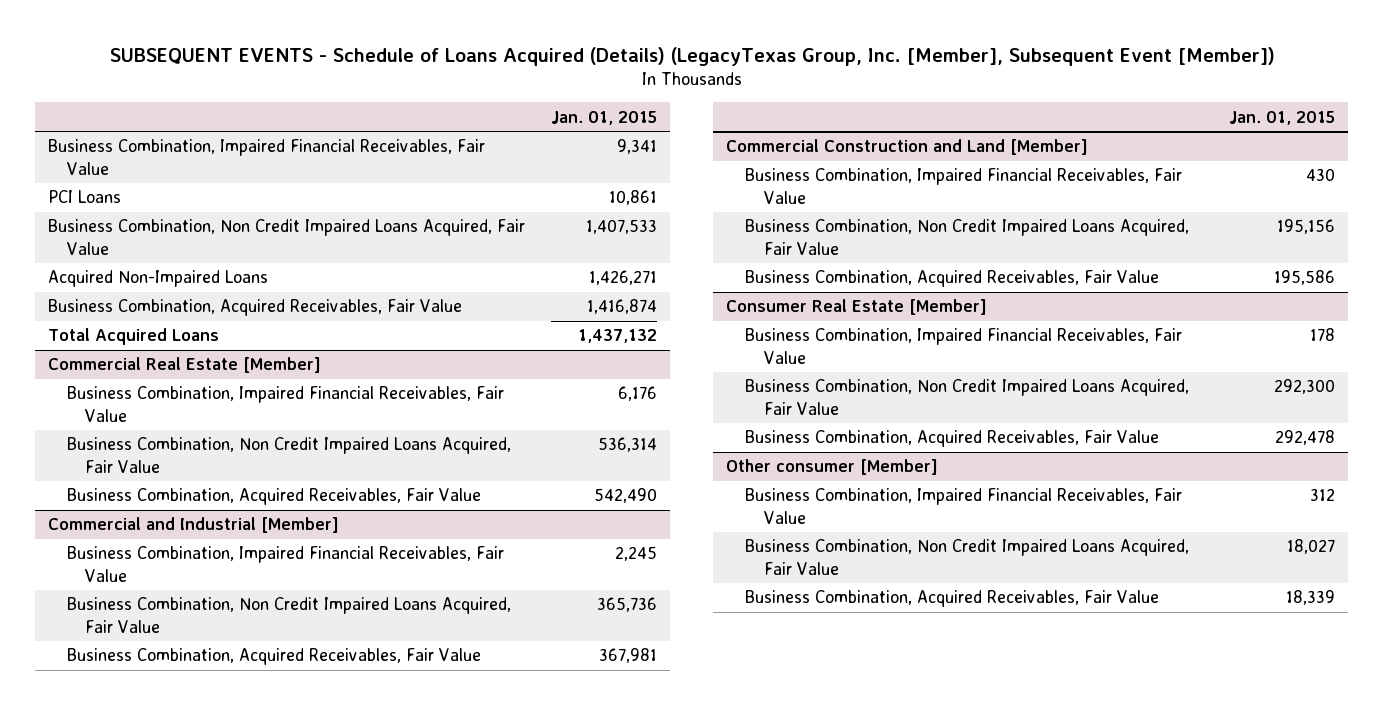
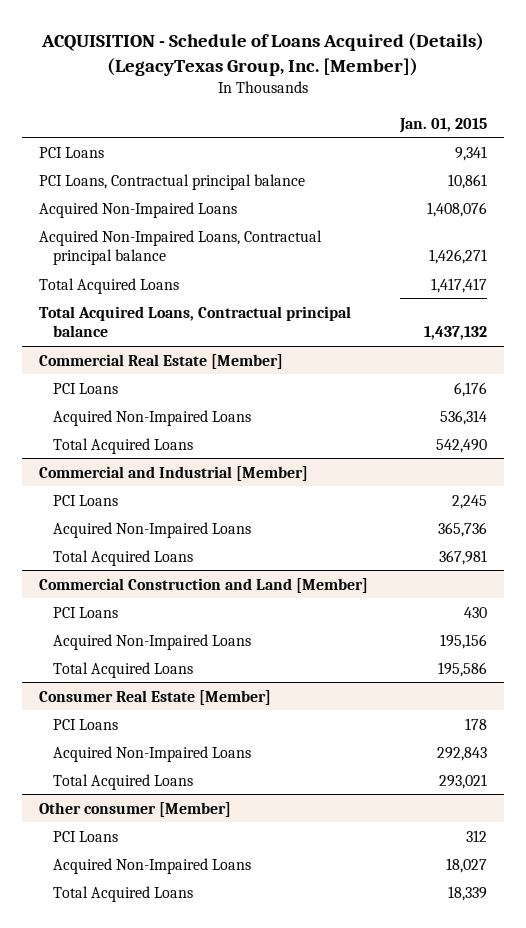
[109,46,1275,66] SUBSEQUENT EVENTS - Schedule of Loans Acquired (Details) (LegacyTexas Group, Inc. [Member], Subsequent Event [Member]) -> [41,33,485,76] ACQUISITION - Schedule of Loans Acquired (Details) (LegacyTexas Group, Inc. [Member])
[47,299,462,317] Business Combination, Acquired Receivables, Fair Value -> none
[47,139,485,175] Business Combination, Impaired Financial Receivables, Fair Value -> [38,146,104,158] PCI Loans
[47,190,121,204] PCI Loans -> [38,173,305,190] PCI Loans, Contractual principal balance
[47,219,525,255] Business Combination, Non Credit Impaired Loans Acquired, Fair Value -> [38,201,237,218] Acquired Non-Impaired Loans
[586,219,658,235] 1,407,533 -> [427,201,488,217] 1,408,076
[47,270,268,288] Acquired Non-Impaired Loans -> [38,229,322,266] Acquired Non-Impaired Loans, Contractual principal balance
none -> [38,277,179,294] Total Acquired Loans
[47,328,219,346] Total Acquired Loans -> [38,305,351,338] Total Acquired Loans, Contractual principal balance
[66,386,504,422] Business Combination, Impaired Financial Receivables, Fair Value -> [53,382,119,394] PCI Loans
[66,437,511,473] Business Combination, Non Credit Impaired Loans Acquired, Fair Value -> [53,409,252,426] Acquired Non-Impaired Loans
[66,488,481,506] Business Combination, Acquired Receivables, Fair Value -> [53,437,194,454] Total Acquired Loans
[66,546,504,582] Business Combination, Impaired Financial Receivables, Fair Value -> [53,494,119,506] PCI Loans
[66,597,511,633] Business Combination, Non Credit Impaired Loans Acquired, Fair Value -> [53,521,252,538] Acquired Non-Impaired Loans
[66,648,481,666] Business Combination, Acquired Receivables, Fair Value -> [53,549,194,566] Total Acquired Loans
[745,168,1183,204] Business Combination, Impaired Financial Receivables, Fair Value -> [53,606,119,618] PCI Loans
[745,219,1190,255] Business Combination, Non Credit Impaired Loans Acquired, Fair Value -> [53,633,252,650] Acquired Non-Impaired Loans
[745,270,1160,288] Business Combination, Acquired Receivables, Fair Value -> [53,661,194,678] Total Acquired Loans
[745,430,1160,448] Business Combination, Acquired Receivables, Fair Value -> none
[745,328,1183,364] Business Combination, Impaired Financial Receivables, Fair Value -> [53,718,119,730] PCI Loans
[745,379,1190,415] Business Combination, Non Credit Impaired Loans Acquired, Fair Value -> [53,745,252,762] Acquired Non-Impaired Loans
[1274,379,1336,395] 292,300 -> [437,746,488,761] 292,843
none -> [53,773,194,790] Total Acquired Loans
[745,488,1183,524] Business Combination, Impaired Financial Receivables, Fair Value -> [53,830,119,842] PCI Loans
[745,539,1190,575] Business Combination, Non Credit Impaired Loans Acquired, Fair Value -> [53,857,252,874] Acquired Non-Impaired Loans
[745,590,1160,608] Business Combination, Acquired Receivables, Fair Value -> [53,885,194,902] Total Acquired Loans

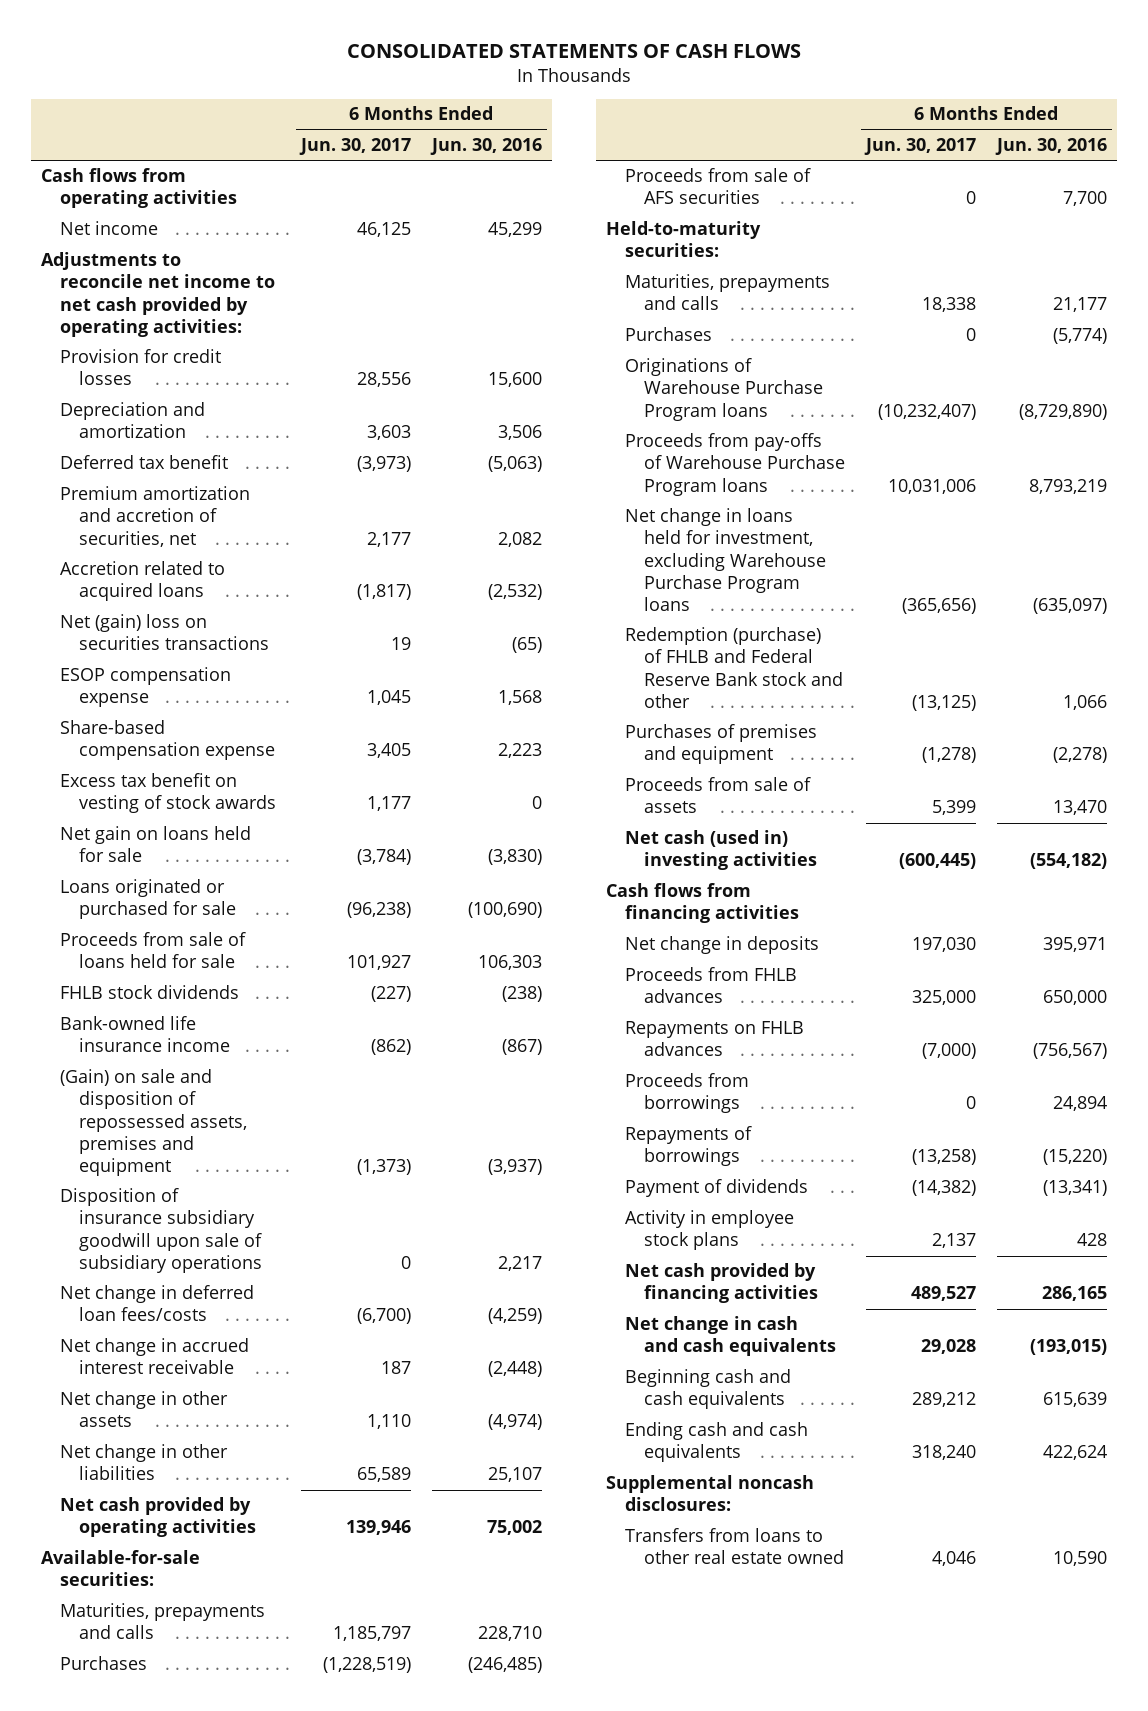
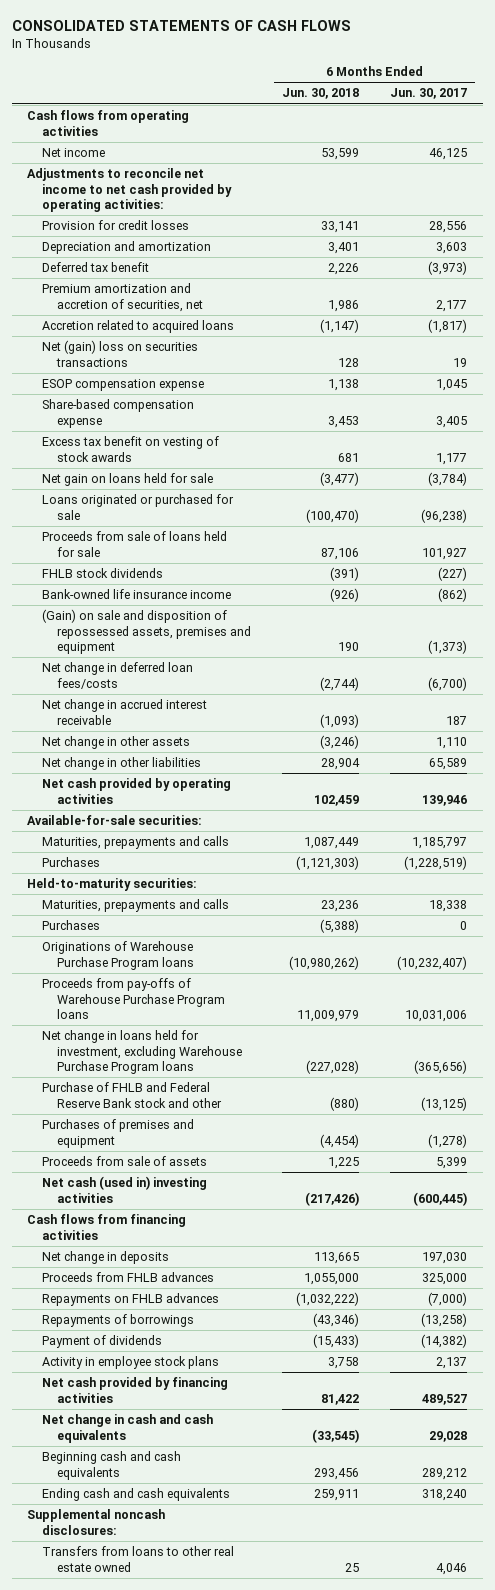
[429,137,542,155] Jun. 30, 2016 -> none
none -> [282,88,360,100] Jun. 30, 2018
[60,1188,262,1273] Disposition of insurance subsidiary goodwill upon sale of subsidiary operations -> none
[625,168,812,205] Proceeds from sale of AFS securities -> none
[625,627,843,708] Redemption (purchase) of FHLB and Federal Reserve Bank stock and other -> [42,1082,222,1108] Purchase of FHLB and Federal Reserve Bank stock and other
[625,1073,750,1114] Proceeds from borrowings -> none

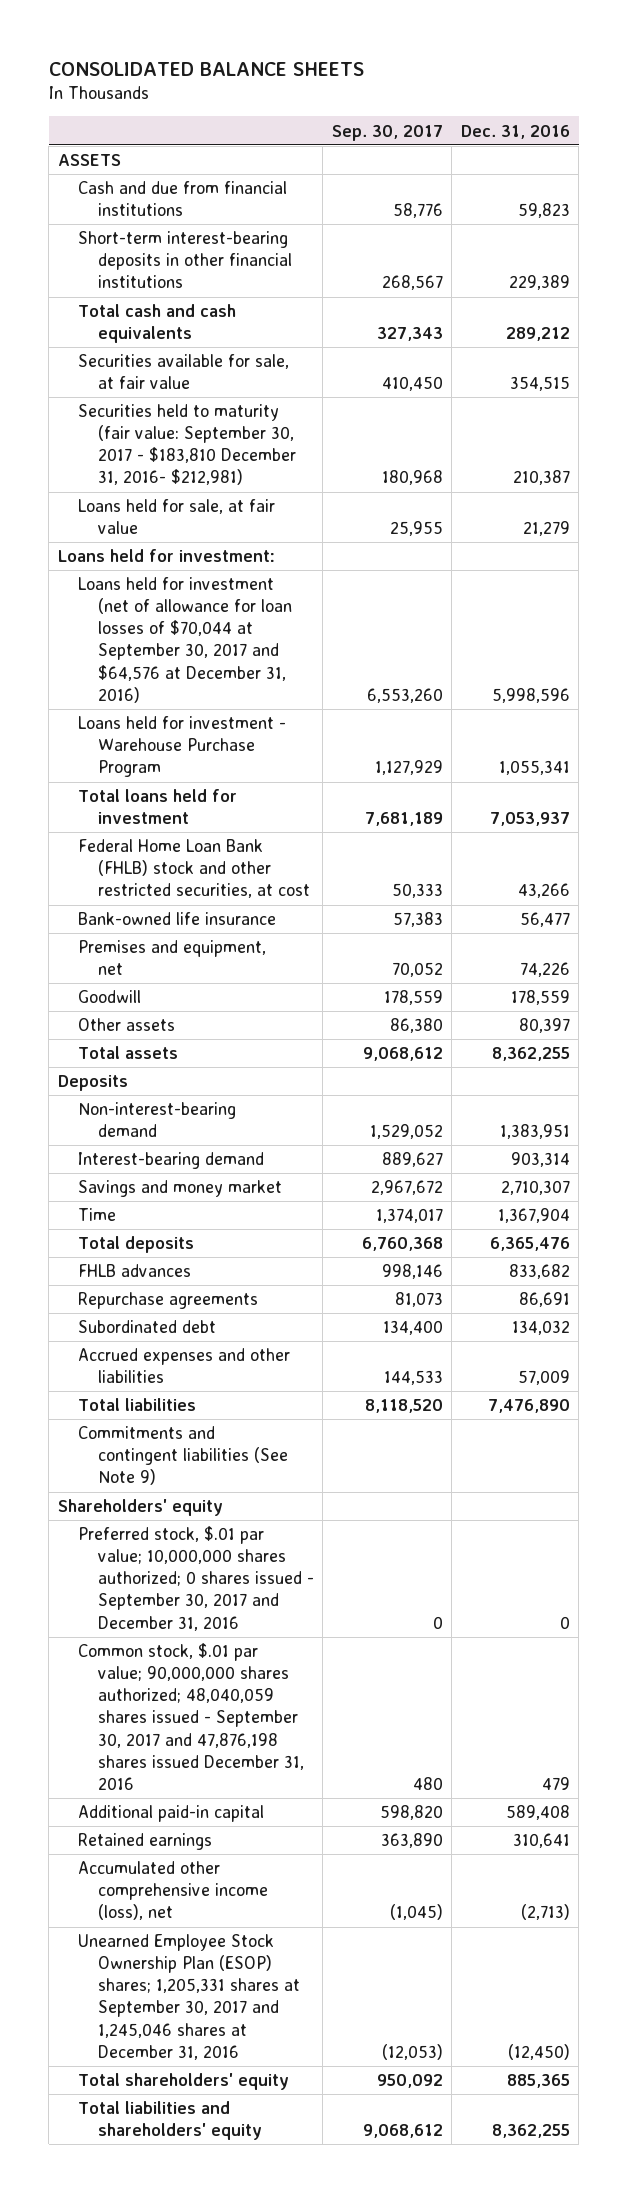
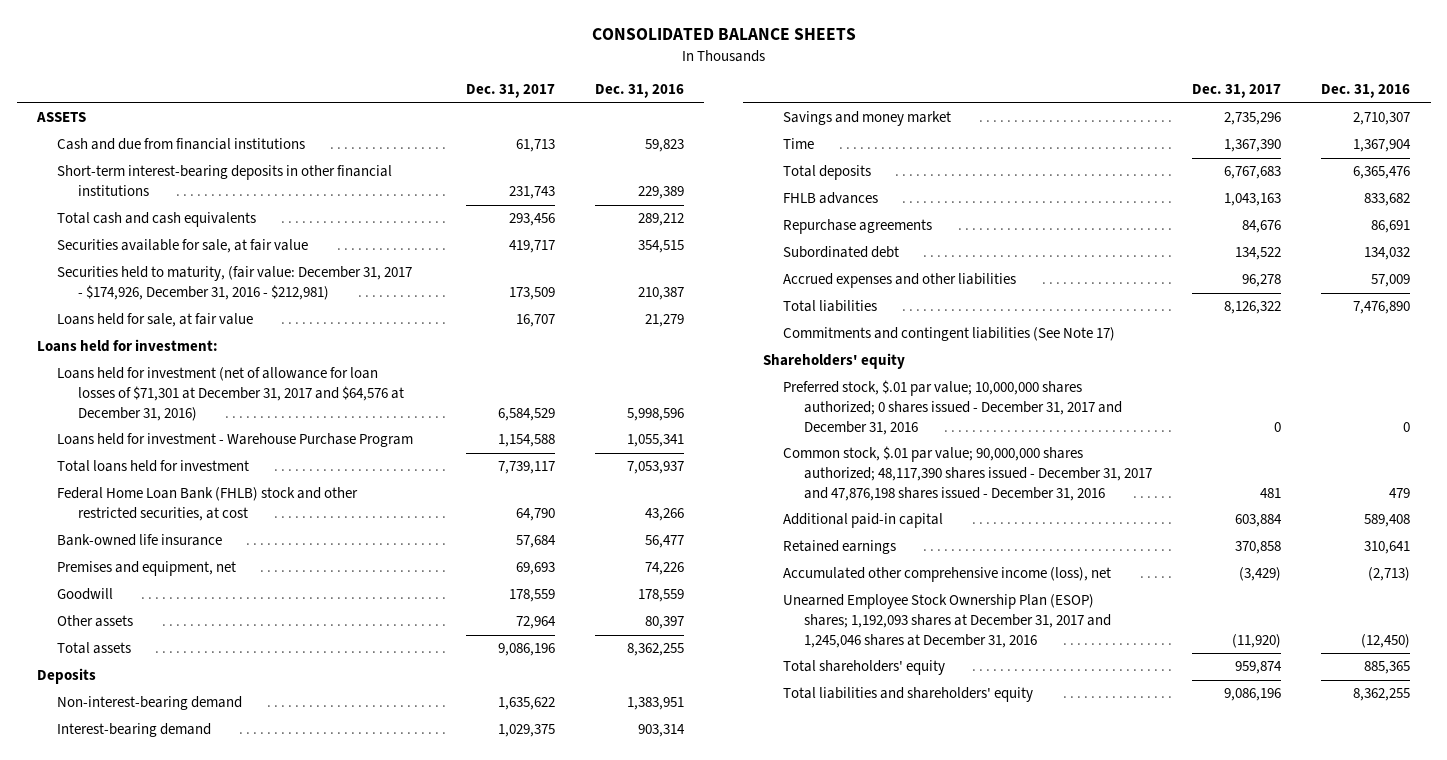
[331,124,443,141] Sep. 30, 2017 -> none
none -> [466,84,556,99] Dec. 31, 2017
[77,404,296,486] Securities held to maturity (fair value: September 30, 2017 - $183,810 December 31, 2016- $212,981) -> [57,266,413,301] Securities held to maturity, (fair value: December 31, 2017 - $174,926, December 31, 2016 - $212,981)
[77,577,292,703] Loans held for investment (net of allowance for loan losses of $70,044 at September 30, 2017 and $64,576 at December 31, 2016) -> [57,367,405,422] Loans held for investment (net of allowance for loan losses of $71,301 at December 31, 2017 and $64,576 at December 31, 2016)
[77,1426,288,1486] Commitments and contingent liabilities (See Note 9) -> [783,327,1116,342] Commitments and contingent liabilities (See Note 17)
[77,1526,314,1631] Preferred stock, $.01 par value; 10,000,000 shares authorized; 0 shares issued - September 30, 2017 and December 31, 2016 -> [783,380,1123,436] Preferred stock, $.01 par value; 10,000,000 shares authorized; 0 shares issued - December 31, 2017 and December 31, 2016
[77,1643,304,1790] Common stock, $.01 par value; 90,000,000 shares authorized; 48,040,059 shares issued - September 30, 2017 and 47,876,198 shares issued December 31, 2016 -> [783,446,1153,502] Common stock, $.01 par value; 90,000,000 shares authorized; 48,117,390 shares issued - December 31, 2017 and 47,876,198 shares issued - December 31, 2016
[77,1934,300,2060] Unearned Employee Stock Ownership Plan (ESOP) shares; 1,205,331 shares at September 30, 2017 and 1,245,046 shares at December 31, 2016 -> [783,594,1112,649] Unearned Employee Stock Ownership Plan (ESOP) shares; 1,192,093 shares at December 31, 2017 and 1,245,046 shares at December 31, 2016

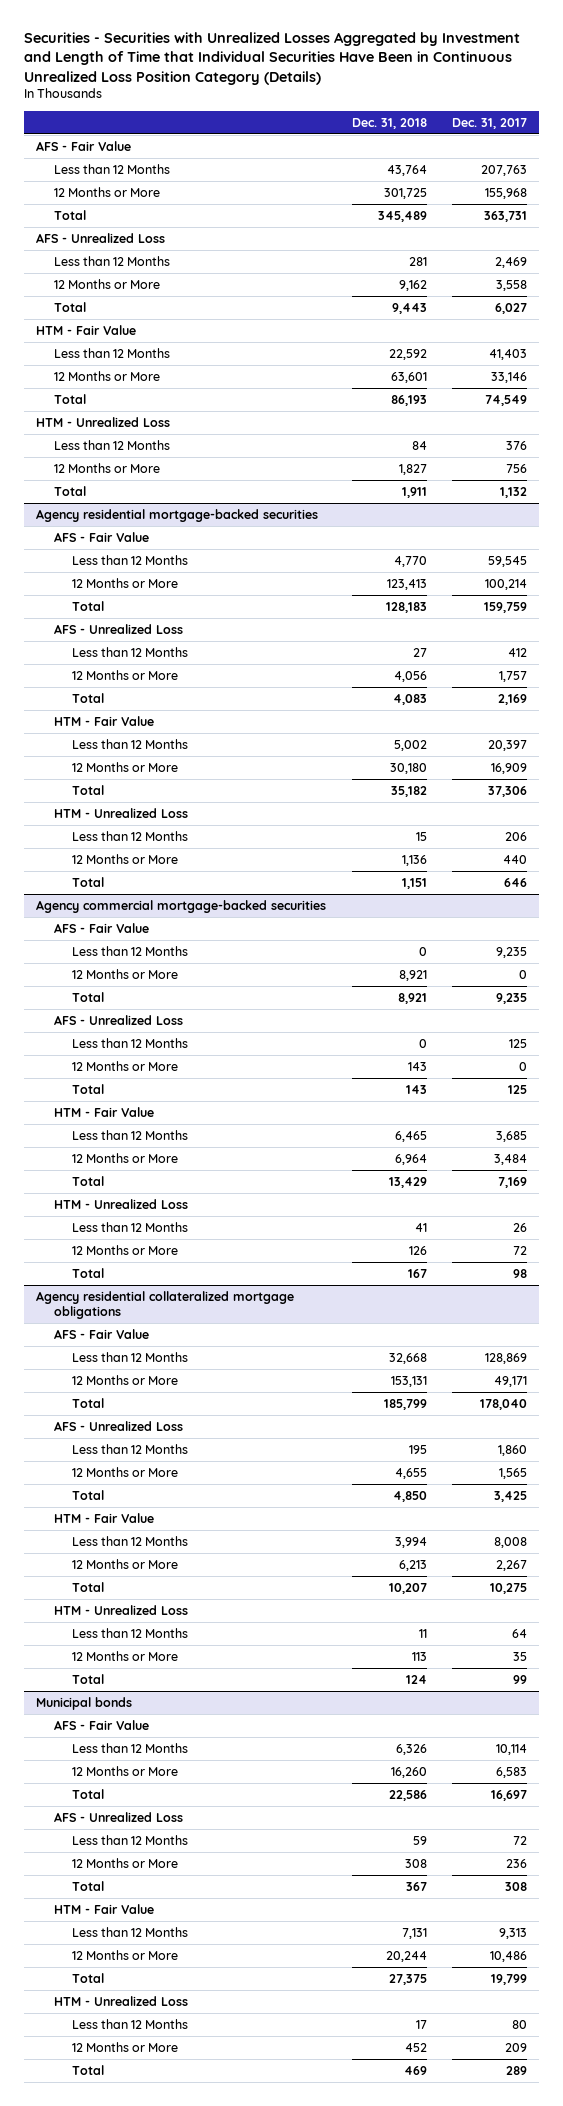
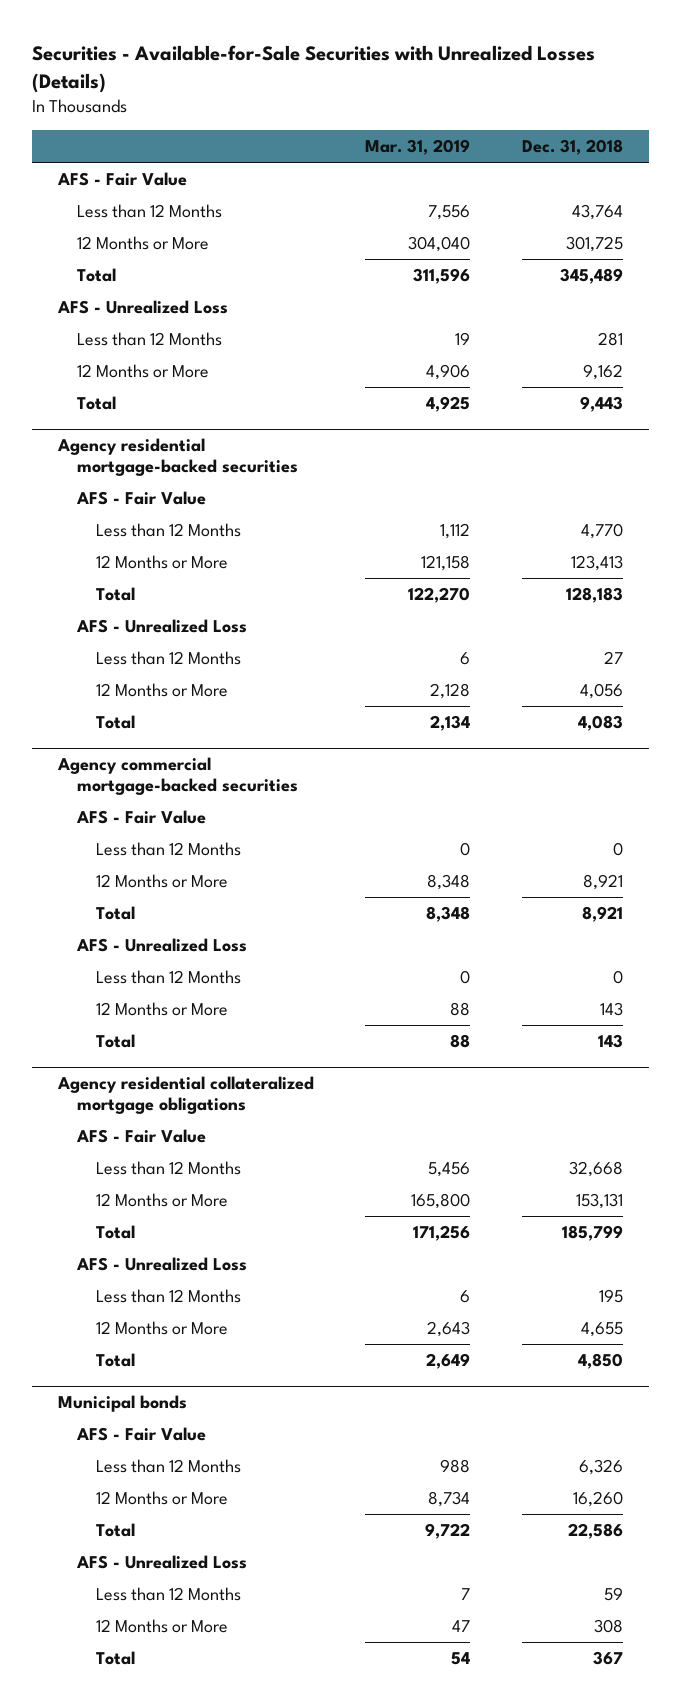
[23,32,520,85] Securities - Securities with Unrealized Losses Aggregated by Investment and Length of Time that Individual Securities Have Been in Continuous Unrealized Loss Position Category (Details) -> [31,44,595,93] Securities - Available-for-Sale Securities with Unrealized Losses (Details)
[451,117,527,129] Dec. 31, 2017 -> none
none -> [365,139,471,156] Mar. 31, 2019
[36,324,137,335] HTM - Fair Value -> none
[54,347,171,358] Less than 12 Months -> none
[54,370,161,381] 12 Months or More -> none
[54,393,87,404] Total -> none
[36,416,171,427] HTM - Unrealized Loss -> none
[54,439,171,450] Less than 12 Months -> none
[54,462,161,473] 12 Months or More -> none
[54,485,87,496] Total -> none
[54,715,155,726] HTM - Fair Value -> none
[71,738,188,749] Less than 12 Months -> none
[71,761,178,772] 12 Months or More -> none
[71,784,104,795] Total -> none
[54,807,189,818] HTM - Unrealized Loss -> none
[71,830,188,841] Less than 12 Months -> none
[71,853,178,864] 12 Months or More -> none
[71,876,104,887] Total -> none
[54,1106,155,1117] HTM - Fair Value -> none
[71,1129,188,1140] Less than 12 Months -> none
[71,1152,178,1163] 12 Months or More -> none
[71,1175,104,1186] Total -> none
[54,1198,189,1209] HTM - Unrealized Loss -> none
[71,1221,188,1232] Less than 12 Months -> none
[71,1244,178,1255] 12 Months or More -> none
[71,1267,104,1278] Total -> none
[54,1512,155,1523] HTM - Fair Value -> none
[71,1535,188,1546] Less than 12 Months -> none
[71,1558,178,1569] 12 Months or More -> none
[71,1581,104,1592] Total -> none
[54,1604,189,1615] HTM - Unrealized Loss -> none
[71,1627,188,1638] Less than 12 Months -> none
[71,1650,178,1661] 12 Months or More -> none
[71,1673,104,1684] Total -> none
[54,1903,155,1914] HTM - Fair Value -> none
[71,1926,188,1937] Less than 12 Months -> none
[71,1949,178,1960] 12 Months or More -> none
[71,1972,104,1983] Total -> none
[54,1995,189,2006] HTM - Unrealized Loss -> none
[71,2018,188,2029] Less than 12 Months -> none
[71,2041,178,2052] 12 Months or More -> none
[71,2064,104,2075] Total -> none

